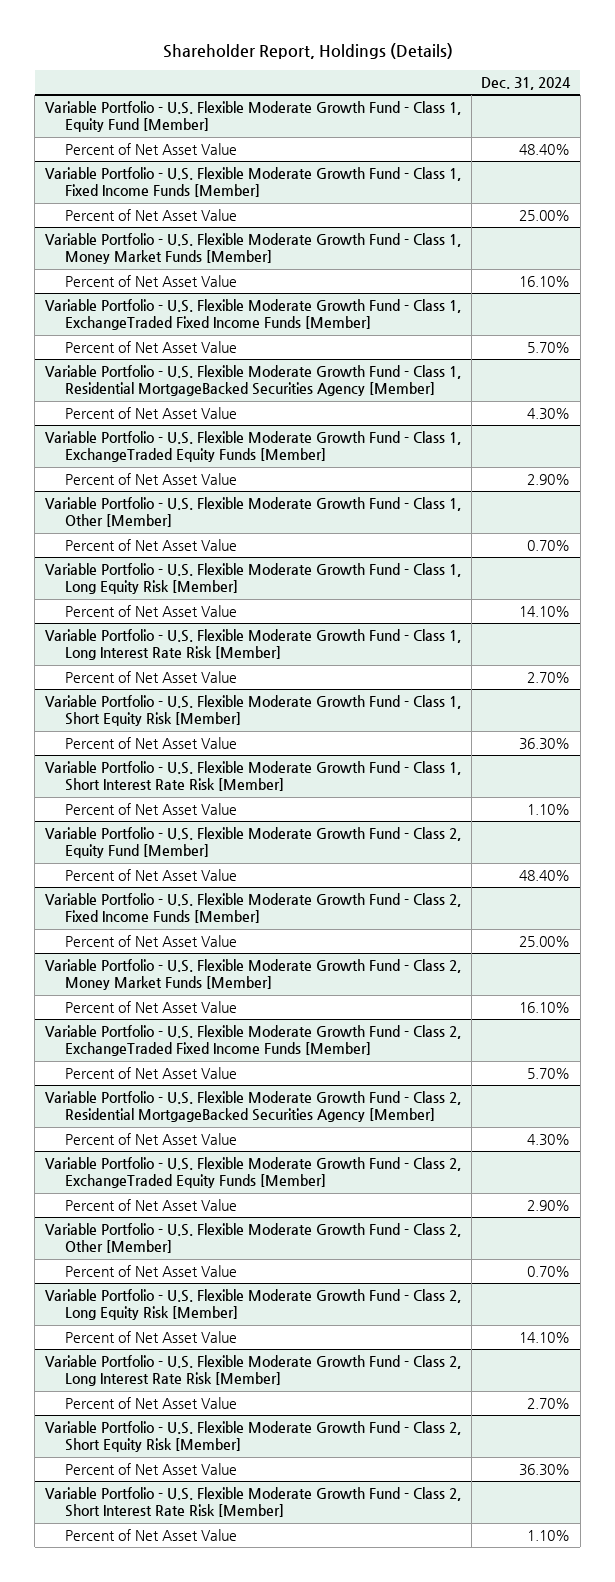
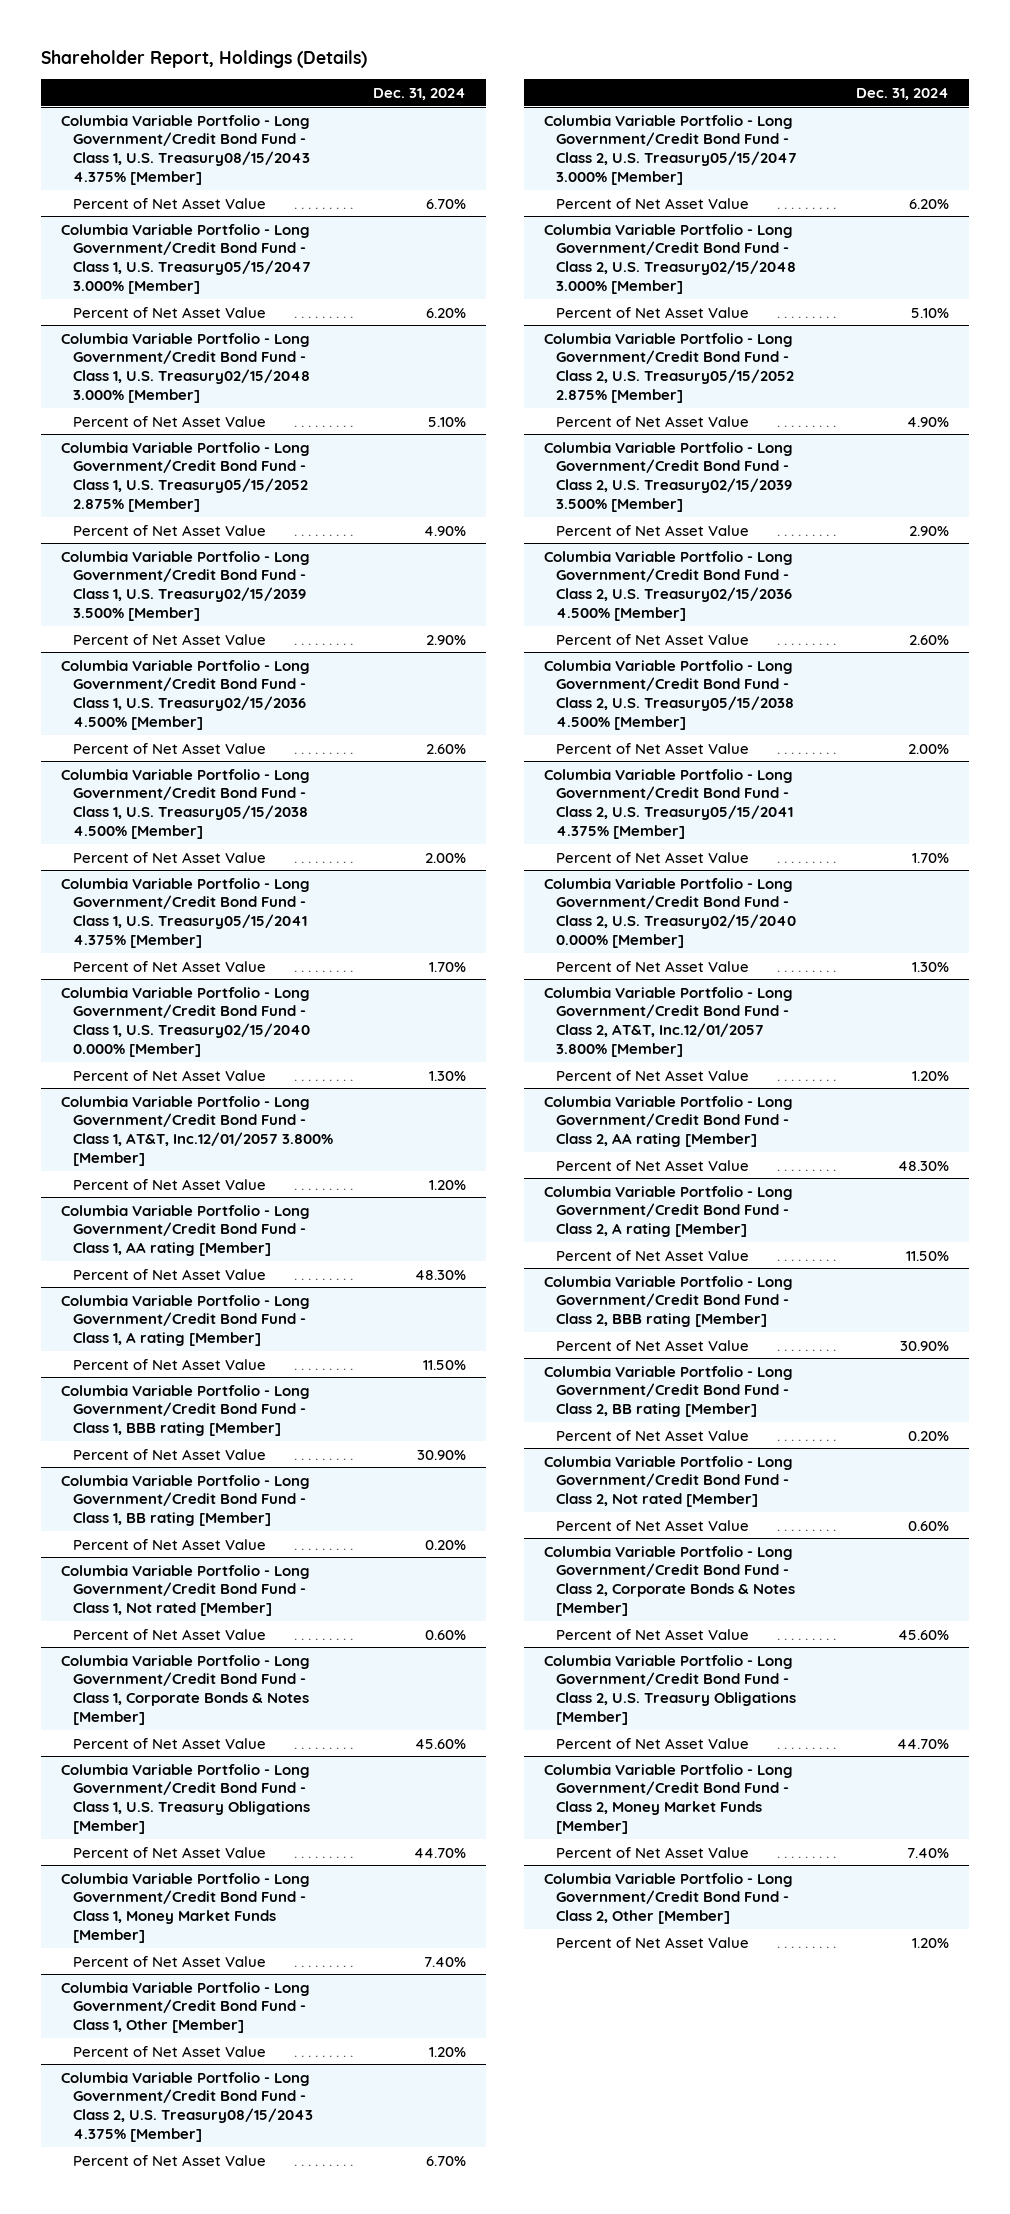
[45,100,462,133] Variable Portfolio - U.S. Flexible Moderate Growth Fund - Class 1, Equity Fund [Member] -> none
[45,166,462,198] Variable Portfolio - U.S. Flexible Moderate Growth Fund - Class 1, Fixed Income Funds [Member] -> none
[45,232,462,265] Variable Portfolio - U.S. Flexible Moderate Growth Fund - Class 1, Money Market Funds [Member] -> none
[45,298,462,331] Variable Portfolio - U.S. Flexible Moderate Growth Fund - Class 1, ExchangeTraded Fixed Income Funds [Member] -> none
[45,364,462,397] Variable Portfolio - U.S. Flexible Moderate Growth Fund - Class 1, Residential MortgageBacked Securities Agency [Member] -> none
[64,406,237,419] Percent of Net Asset Value -> none
[45,430,462,463] Variable Portfolio - U.S. Flexible Moderate Growth Fund - Class 1, ExchangeTraded Equity Funds [Member] -> none
none -> [60,114,310,185] Columbia Variable Portfolio - Long Government/Credit Bond Fund - Class 1, U.S. Treasury08/15/2043 4.375% [Member]
[519,143,571,155] 48.40% -> [425,198,466,209] 6.70%
none -> [60,223,311,294] Columbia Variable Portfolio - Long Government/Credit Bond Fund - Class 1, U.S. Treasury05/15/2047 3.000% [Member]
[519,209,571,221] 25.00% -> [425,307,466,318] 6.20%
none -> [60,332,310,403] Columbia Variable Portfolio - Long Government/Credit Bond Fund - Class 1, U.S. Treasury02/15/2048 3.000% [Member]
[519,275,571,287] 16.10% -> [427,416,466,427] 5.10%
none -> [60,441,310,512] Columbia Variable Portfolio - Long Government/Credit Bond Fund - Class 1, U.S. Treasury05/15/2052 2.875% [Member]
[527,341,571,353] 5.70% -> [423,525,466,536] 4.90%
none -> [60,550,310,621] Columbia Variable Portfolio - Long Government/Credit Bond Fund - Class 1, U.S. Treasury02/15/2039 3.500% [Member]
[45,496,462,528] Variable Portfolio - U.S. Flexible Moderate Growth Fund - Class 1, Other [Member] -> none
[45,562,462,595] Variable Portfolio - U.S. Flexible Moderate Growth Fund - Class 1, Long Equity Risk [Member] -> none
[45,628,462,661] Variable Portfolio - U.S. Flexible Moderate Growth Fund - Class 1, Long Interest Rate Risk [Member] -> none
[45,694,462,727] Variable Portfolio - U.S. Flexible Moderate Growth Fund - Class 1, Short Equity Risk [Member] -> none
[45,760,462,792] Variable Portfolio - U.S. Flexible Moderate Growth Fund - Class 1, Short Interest Rate Risk [Member] -> none
[45,826,462,859] Variable Portfolio - U.S. Flexible Moderate Growth Fund - Class 2, Equity Fund [Member] -> none
[45,892,462,924] Variable Portfolio - U.S. Flexible Moderate Growth Fund - Class 2, Fixed Income Funds [Member] -> none
[45,958,462,991] Variable Portfolio - U.S. Flexible Moderate Growth Fund - Class 2, Money Market Funds [Member] -> none
[45,1024,462,1057] Variable Portfolio - U.S. Flexible Moderate Growth Fund - Class 2, ExchangeTraded Fixed Income Funds [Member] -> none
[45,1090,462,1123] Variable Portfolio - U.S. Flexible Moderate Growth Fund - Class 2, Residential MortgageBacked Securities Agency [Member] -> none
[45,1156,462,1189] Variable Portfolio - U.S. Flexible Moderate Growth Fund - Class 2, ExchangeTraded Equity Funds [Member] -> none
none -> [60,659,310,730] Columbia Variable Portfolio - Long Government/Credit Bond Fund - Class 1, U.S. Treasury02/15/2036 4.500% [Member]
[527,539,571,551] 0.70% -> [425,743,466,754] 2.60%
none -> [60,768,310,839] Columbia Variable Portfolio - Long Government/Credit Bond Fund - Class 1, U.S. Treasury05/15/2038 4.500% [Member]
[519,605,571,617] 14.10% -> [424,852,466,863] 2.00%
none -> [60,877,310,948] Columbia Variable Portfolio - Long Government/Credit Bond Fund - Class 1, U.S. Treasury05/15/2041 4.375% [Member]
[527,671,571,683] 2.70% -> [428,961,466,972] 1.70%
none -> [60,986,310,1057] Columbia Variable Portfolio - Long Government/Credit Bond Fund - Class 1, U.S. Treasury02/15/2040 0.000% [Member]
[519,737,571,750] 36.30% -> [428,1070,466,1081] 1.30%
none -> [60,1095,333,1166] Columbia Variable Portfolio - Long Government/Credit Bond Fund - Class 1, AT&T, Inc.12/01/2057 3.800% [Member]
[527,803,571,815] 1.10% -> [428,1179,466,1190] 1.20%
none -> [60,1204,310,1257] Columbia Variable Portfolio - Long Government/Credit Bond Fund - Class 1, AA rating [Member]
[519,869,571,881] 48.40% -> [414,1269,466,1280] 48.30%
none -> [60,1294,310,1347] Columbia Variable Portfolio - Long Government/Credit Bond Fund - Class 1, A rating [Member]
[519,935,571,947] 25.00% -> [422,1359,466,1370] 11.50%
none -> [60,1384,310,1437] Columbia Variable Portfolio - Long Government/Credit Bond Fund - Class 1, BBB rating [Member]
[519,1001,571,1013] 16.10% -> [416,1449,466,1460] 30.90%
none -> [60,1474,310,1527] Columbia Variable Portfolio - Long Government/Credit Bond Fund - Class 1, BB rating [Member]
[527,1067,571,1079] 5.70% -> [424,1539,466,1550] 0.20%
none -> [60,1564,310,1617] Columbia Variable Portfolio - Long Government/Credit Bond Fund - Class 1, Not rated [Member]
[527,1133,571,1146] 4.30% -> [424,1629,466,1640] 0.60%
none -> [60,1654,310,1725] Columbia Variable Portfolio - Long Government/Credit Bond Fund - Class 1, Corporate Bonds & Notes [Member]
none -> [72,1737,266,1749] Percent of Net Asset Value
none -> [60,1763,310,1834] Columbia Variable Portfolio - Long Government/Credit Bond Fund - Class 1, U.S. Treasury Obligations [Member]
none -> [72,1846,266,1858] Percent of Net Asset Value
none -> [60,1872,310,1943] Columbia Variable Portfolio - Long Government/Credit Bond Fund - Class 1, Money Market Funds [Member]
none -> [72,1955,266,1967] Percent of Net Asset Value
none -> [60,1981,310,2034] Columbia Variable Portfolio - Long Government/Credit Bond Fund - Class 1, Other [Member]
none -> [72,2045,266,2057] Percent of Net Asset Value
none -> [60,2071,313,2142] Columbia Variable Portfolio - Long Government/Credit Bond Fund - Class 2, U.S. Treasury08/15/2043 4.375% [Member]
none -> [72,2154,266,2166] Percent of Net Asset Value
none -> [543,114,798,185] Columbia Variable Portfolio - Long Government/Credit Bond Fund - Class 2, U.S. Treasury05/15/2047 3.000% [Member]
none -> [556,197,750,209] Percent of Net Asset Value
none -> [543,223,797,294] Columbia Variable Portfolio - Long Government/Credit Bond Fund - Class 2, U.S. Treasury02/15/2048 3.000% [Member]
none -> [556,306,750,318] Percent of Net Asset Value
none -> [543,332,795,403] Columbia Variable Portfolio - Long Government/Credit Bond Fund - Class 2, U.S. Treasury05/15/2052 2.875% [Member]
none -> [556,415,750,427] Percent of Net Asset Value
none -> [543,441,793,512] Columbia Variable Portfolio - Long Government/Credit Bond Fund - Class 2, U.S. Treasury02/15/2039 3.500% [Member]
[45,1222,462,1254] Variable Portfolio - U.S. Flexible Moderate Growth Fund - Class 2, Other [Member] -> none
[45,1288,462,1321] Variable Portfolio - U.S. Flexible Moderate Growth Fund - Class 2, Long Equity Risk [Member] -> none
[45,1354,462,1387] Variable Portfolio - U.S. Flexible Moderate Growth Fund - Class 2, Long Interest Rate Risk [Member] -> none
[45,1420,462,1453] Variable Portfolio - U.S. Flexible Moderate Growth Fund - Class 2, Short Equity Risk [Member] -> none
[45,1486,462,1518] Variable Portfolio - U.S. Flexible Moderate Growth Fund - Class 2, Short Interest Rate Risk [Member] -> none
none -> [543,550,793,621] Columbia Variable Portfolio - Long Government/Credit Bond Fund - Class 2, U.S. Treasury02/15/2036 4.500% [Member]
[527,1265,571,1277] 0.70% -> [909,634,950,645] 2.60%
none -> [543,659,795,730] Columbia Variable Portfolio - Long Government/Credit Bond Fund - Class 2, U.S. Treasury05/15/2038 4.500% [Member]
[519,1331,571,1343] 14.10% -> [908,743,950,754] 2.00%
none -> [543,768,794,839] Columbia Variable Portfolio - Long Government/Credit Bond Fund - Class 2, U.S. Treasury05/15/2041 4.375% [Member]
[527,1397,571,1409] 2.70% -> [912,852,950,863] 1.70%
none -> [543,877,797,948] Columbia Variable Portfolio - Long Government/Credit Bond Fund - Class 2, U.S. Treasury02/15/2040 0.000% [Member]
[519,1463,571,1476] 36.30% -> [912,961,950,972] 1.30%
none -> [543,986,793,1057] Columbia Variable Portfolio - Long Government/Credit Bond Fund - Class 2, AT&T, Inc.12/01/2057 3.800% [Member]
[527,1529,571,1541] 1.10% -> [912,1070,950,1081] 1.20%
none -> [543,1095,793,1148] Columbia Variable Portfolio - Long Government/Credit Bond Fund - Class 2, AA rating [Member]
none -> [556,1159,750,1171] Percent of Net Asset Value
none -> [543,1185,793,1238] Columbia Variable Portfolio - Long Government/Credit Bond Fund - Class 2, A rating [Member]
none -> [556,1249,750,1261] Percent of Net Asset Value
none -> [543,1275,793,1328] Columbia Variable Portfolio - Long Government/Credit Bond Fund - Class 2, BBB rating [Member]
none -> [556,1339,750,1351] Percent of Net Asset Value
none -> [543,1365,793,1418] Columbia Variable Portfolio - Long Government/Credit Bond Fund - Class 2, BB rating [Member]
none -> [556,1429,750,1441] Percent of Net Asset Value
none -> [543,1455,793,1508] Columbia Variable Portfolio - Long Government/Credit Bond Fund - Class 2, Not rated [Member]
none -> [556,1519,750,1531] Percent of Net Asset Value
none -> [543,1545,796,1616] Columbia Variable Portfolio - Long Government/Credit Bond Fund - Class 2, Corporate Bonds & Notes [Member]
none -> [556,1628,750,1640] Percent of Net Asset Value
none -> [543,1654,797,1725] Columbia Variable Portfolio - Long Government/Credit Bond Fund - Class 2, U.S. Treasury Obligations [Member]
none -> [556,1737,750,1749] Percent of Net Asset Value
none -> [543,1763,793,1834] Columbia Variable Portfolio - Long Government/Credit Bond Fund - Class 2, Money Market Funds [Member]
none -> [556,1846,750,1858] Percent of Net Asset Value
none -> [543,1872,793,1925] Columbia Variable Portfolio - Long Government/Credit Bond Fund - Class 2, Other [Member]
none -> [556,1936,750,1948] Percent of Net Asset Value

